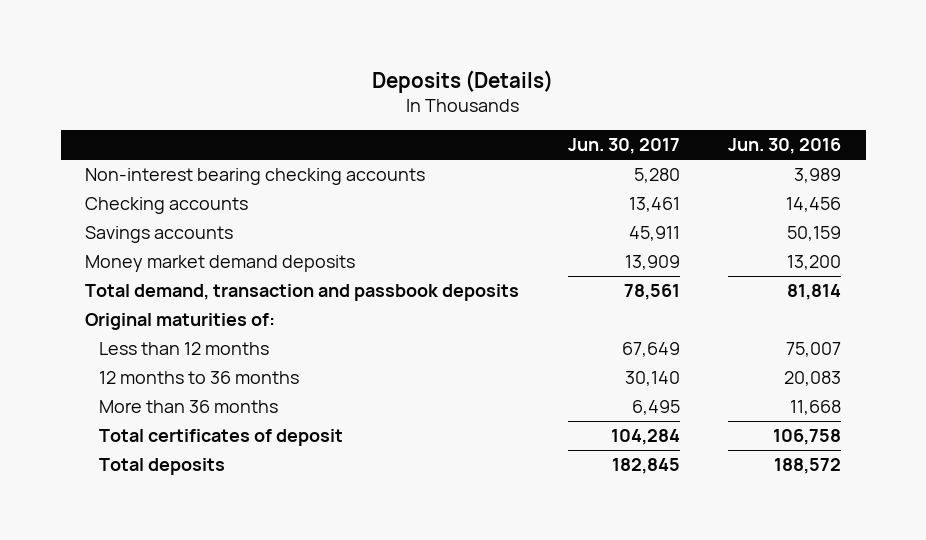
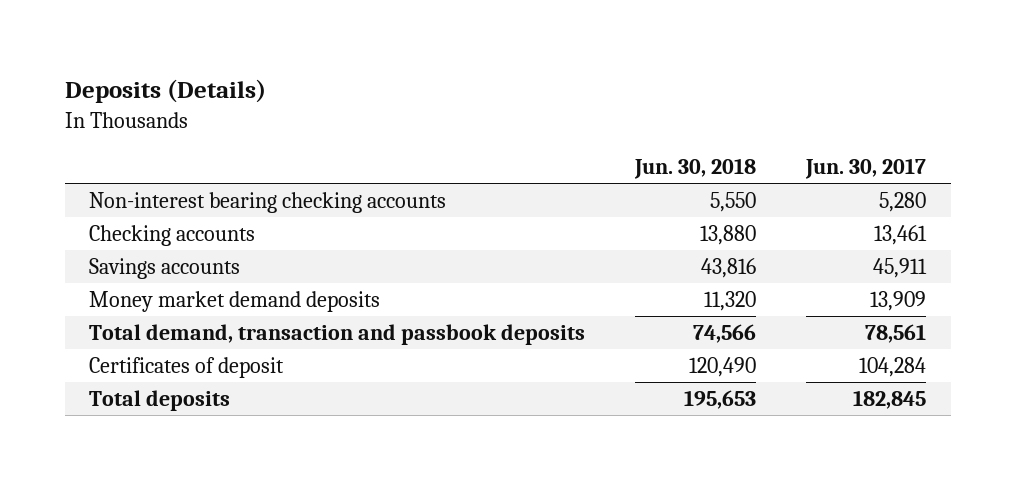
[728,138,842,155] Jun. 30, 2016 -> none
none -> [634,157,757,179] Jun. 30, 2018
[84,313,275,331] Original maturities of: -> none
[98,342,269,356] Less than 12 months -> none
[98,371,299,385] 12 months to 36 months -> none
[98,400,278,414] More than 36 months -> none
[98,429,343,447] Total certificates of deposit -> [89,357,285,379] Certificates of deposit

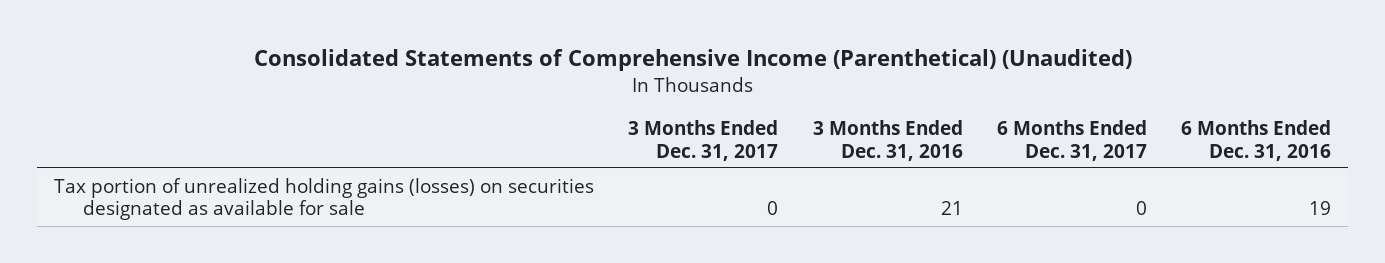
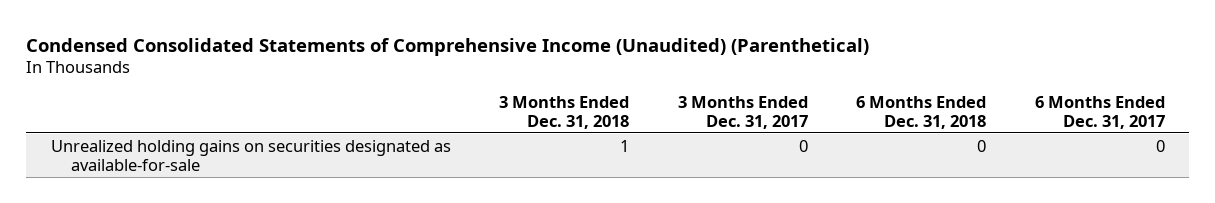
[253,49,1132,72] Consolidated Statements of Comprehensive Income (Parenthetical) (Unaudited) -> [26,37,870,56] Condensed Consolidated Statements of Comprehensive Income (Unaudited) (Parenthetical)
[812,119,963,161] 3 Months Ended Dec. 31, 2016 -> none
[1181,119,1332,161] 6 Months Ended Dec. 31, 2016 -> none
none -> [499,95,630,129] 3 Months Ended Dec. 31, 2018
none -> [856,95,987,129] 6 Months Ended Dec. 31, 2018
[54,177,595,221] Tax portion of unrealized holding gains (losses) on securities designated as available for sale -> [50,139,451,171] Unrealized holding gains on securities designated as available-for-sale

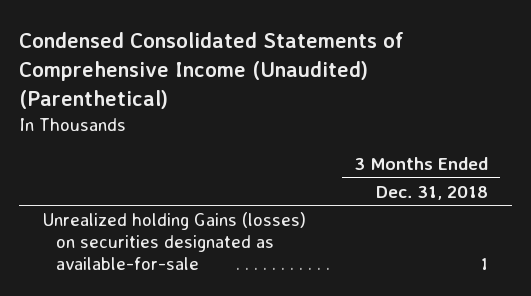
[677,95,808,129] 3 Months Ended Dec. 31, 2017 -> none
[856,95,987,129] 6 Months Ended Dec. 31, 2018 -> none
[1034,95,1165,129] 6 Months Ended Dec. 31, 2017 -> none
[50,139,451,171] Unrealized holding gains on securities designated as available-for-sale -> [42,212,306,270] Unrealized holding Gains (losses) on securities designated as available-for-sale

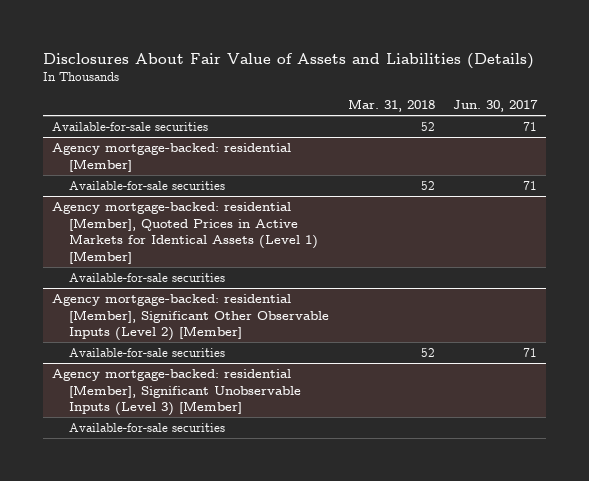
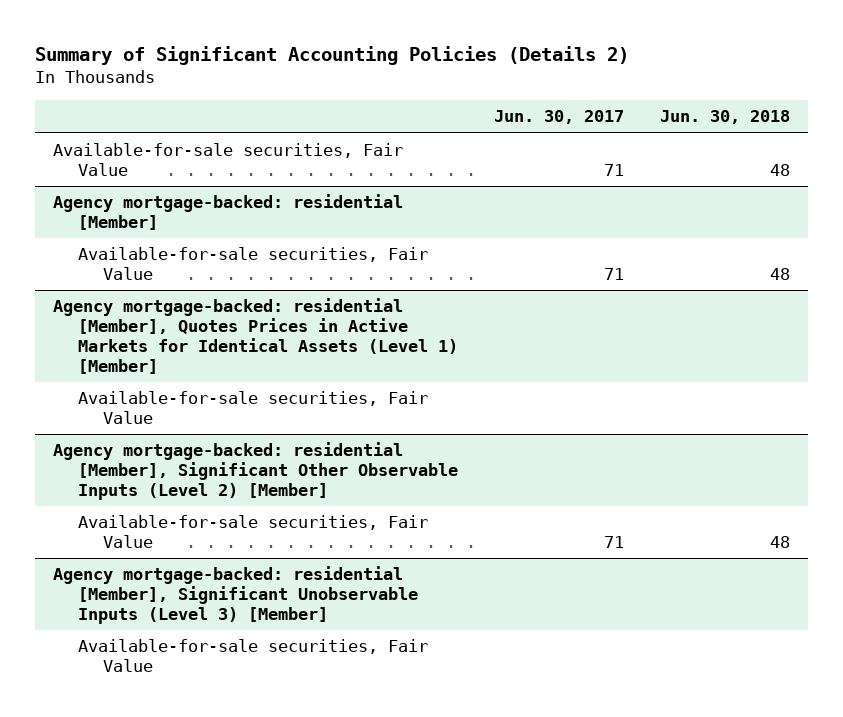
[43,52,535,69] Disclosures About Fair Value of Assets and Liabilities (Details) -> [35,45,630,65] Summary of Significant Accounting Policies (Details 2)
[347,99,435,113] Mar. 31, 2018 -> none
none -> [659,110,790,125] Jun. 30, 2018
[52,121,209,131] Available-for-sale securities -> [53,143,404,177] Available-for-sale securities, Fair Value
[69,180,226,190] Available-for-sale securities -> [77,247,428,281] Available-for-sale securities, Fair Value
[52,201,319,265] Agency mortgage-backed: residential [Member], Quoted Prices in Active Markets for Identical Assets (Level 1) [Member] -> [53,298,458,374] Agency mortgage-backed: residential [Member], Quotes Prices in Active Markets for Identical Assets (Level 1) [Member]
[69,272,226,282] Available-for-sale securities -> [77,391,428,425] Available-for-sale securities, Fair Value
[69,347,226,357] Available-for-sale securities -> [77,515,428,549] Available-for-sale securities, Fair Value
[69,422,226,432] Available-for-sale securities -> [77,639,428,673] Available-for-sale securities, Fair Value

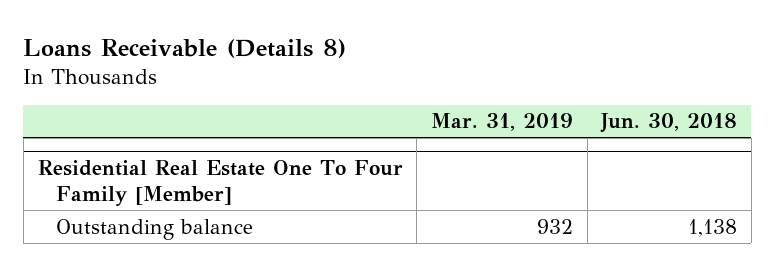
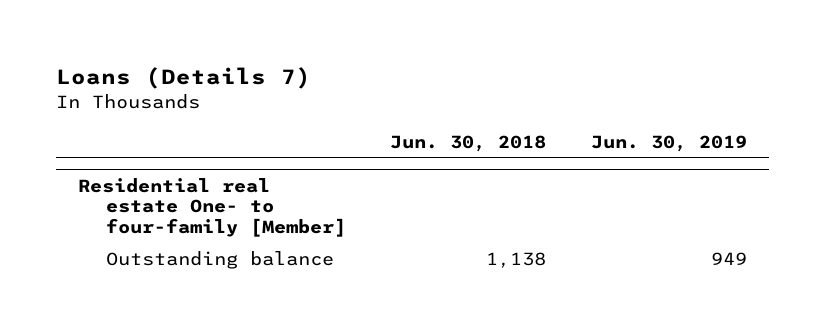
[23,38,347,58] Loans Receivable (Details 8) -> [56,66,312,89] Loans (Details 7)
[430,113,573,132] Mar. 31, 2019 -> none
none -> [590,134,747,152] Jun. 30, 2019
[37,159,403,207] Residential Real Estate One To Four Family [Member] -> [78,177,347,237] Residential real estate One- to four-family [Member]

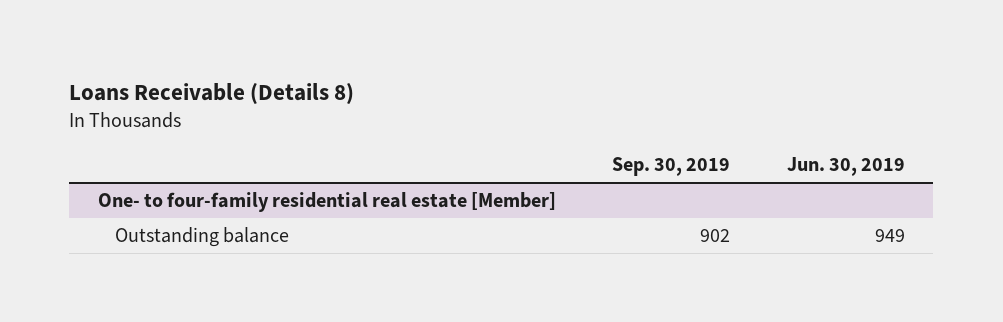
[56,66,312,89] Loans (Details 7) -> [69,83,355,106] Loans Receivable (Details 8)
[390,134,547,152] Jun. 30, 2018 -> none
none -> [612,157,731,177] Sep. 30, 2019
[78,177,347,237] Residential real estate One- to four-family [Member] -> [97,192,556,213] One- to four-family residential real estate [Member]

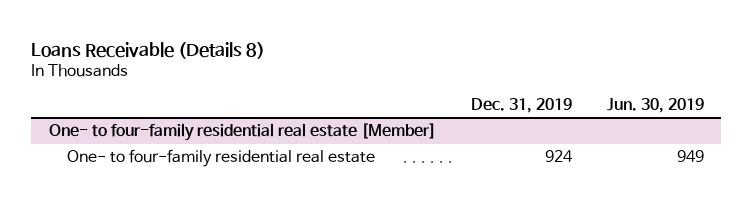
[612,157,731,177] Sep. 30, 2019 -> none
none -> [470,98,572,114] Dec. 31, 2019
[114,227,289,248] Outstanding balance -> [67,149,376,168] One- to four-family residential real estate

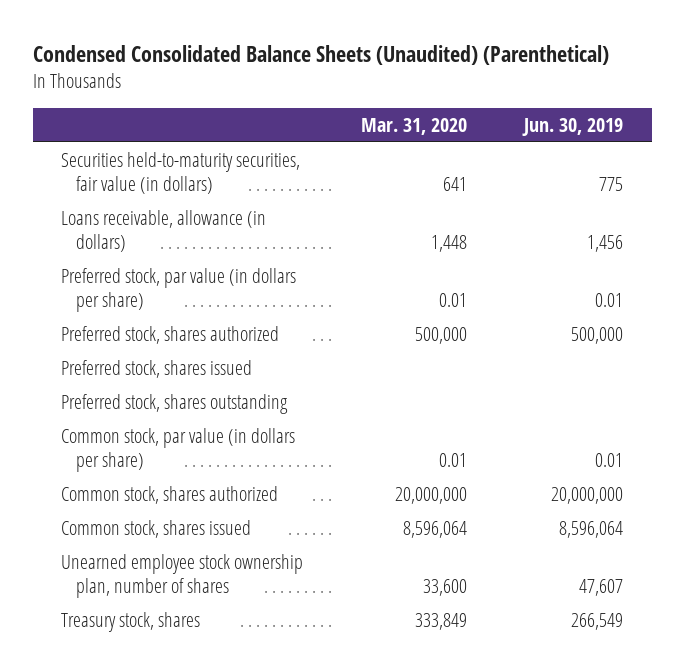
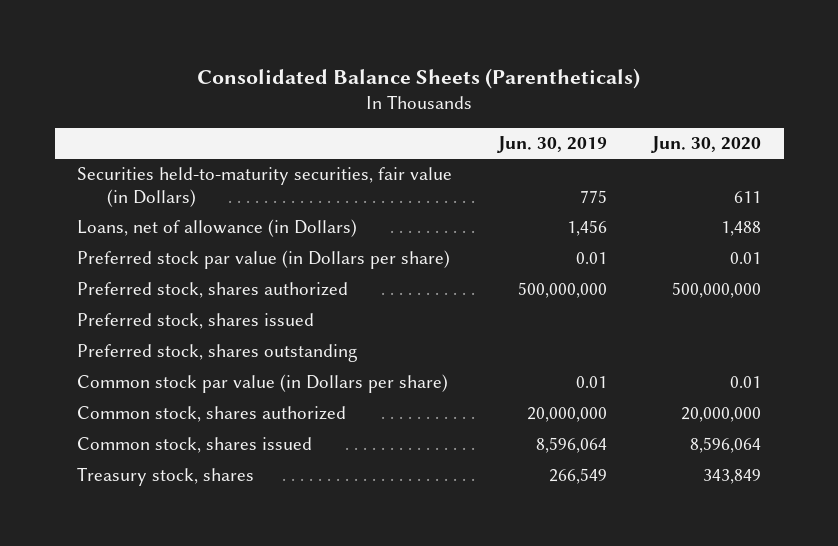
[32,45,609,66] Condensed Consolidated Balance Sheets (Unaudited) (Parenthetical) -> [197,67,641,89] Consolidated Balance Sheets (Parentheticals)
[360,117,467,135] Mar. 31, 2020 -> none
none -> [650,136,761,154] Jun. 30, 2020
[61,151,301,194] Securities held-to-maturity securities, fair value (in dollars) -> [77,167,453,208] Securities held-to-maturity securities, fair value (in Dollars)
[61,209,267,252] Loans receivable, allowance (in dollars) -> [77,219,358,238] Loans, net of allowance (in Dollars)
[61,267,297,312] Preferred stock, par value (in dollars per share) -> [77,250,451,270] Preferred stock par value (in Dollars per share)
[570,326,623,344] 500,000 -> [517,282,607,299] 500,000,000
[61,427,296,472] Common stock, par value (in dollars per share) -> [77,374,449,394] Common stock par value (in Dollars per share)
[61,553,304,598] Unearned employee stock ownership plan, number of shares -> none

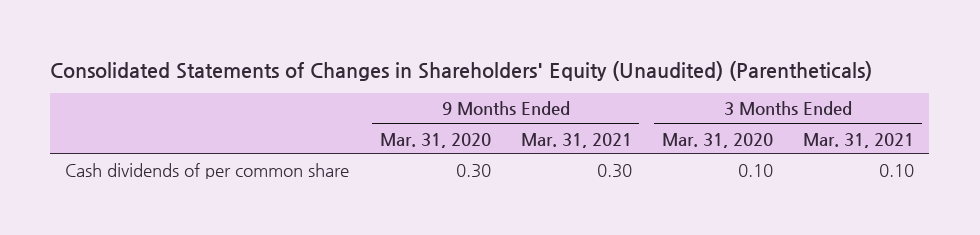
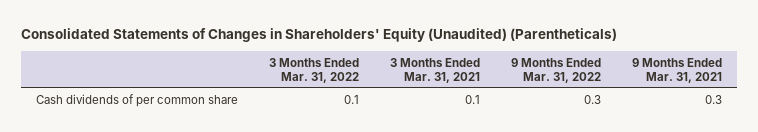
[379,132,491,148] Mar. 31, 2020 -> none
[662,132,774,148] Mar. 31, 2020 -> none
none -> [269,57,360,84] 3 Months Ended Mar. 31, 2022
none -> [510,57,601,84] 9 Months Ended Mar. 31, 2022
[596,163,632,178] 0.30 -> [704,95,722,105] 0.3
[879,163,915,177] 0.10 -> [465,95,481,105] 0.1

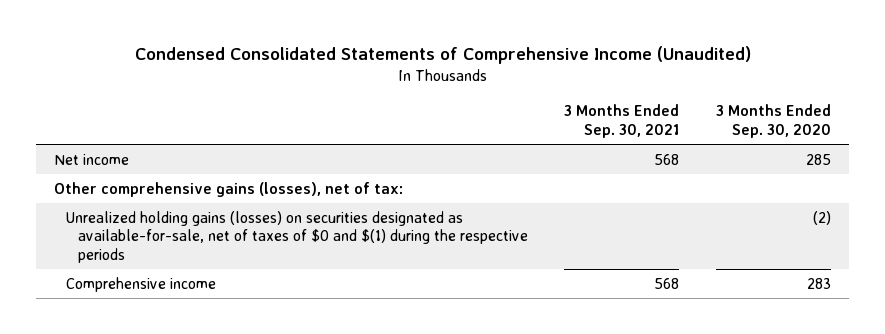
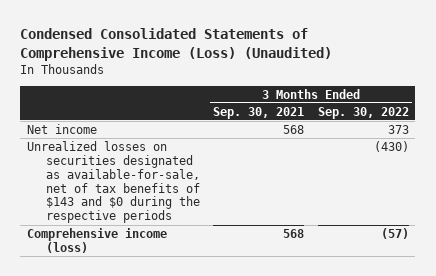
[134,45,751,64] Condensed Consolidated Statements of Comprehensive Income (Unaudited) -> [20,27,333,61] Condensed Consolidated Statements of Comprehensive Income (Loss) (Unaudited)
[716,104,832,138] 3 Months Ended Sep. 30, 2020 -> none
none -> [317,106,409,119] Sep. 30, 2022
[54,181,404,197] Other comprehensive gains (losses), net of tax: -> none
[65,210,528,263] Unrealized holding gains (losses) on securities designated as available-for-sale, net of taxes of $0 and $(1) during the respective periods -> [27,140,200,224] Unrealized losses on securities designated as available-for-sale, net of tax benefits of $143 and $0 during the respective periods
[65,276,216,292] Comprehensive income -> [27,227,168,253] Comprehensive income (loss)

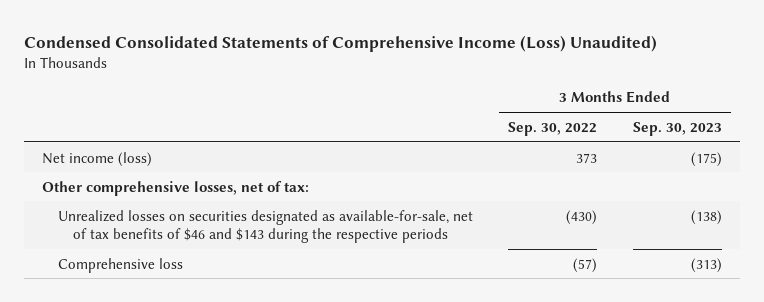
[20,27,333,61] Condensed Consolidated Statements of Comprehensive Income (Loss) (Unaudited) -> [24,34,658,52] Condensed Consolidated Statements of Comprehensive Income (Loss) Unaudited)
[213,106,305,119] Sep. 30, 2021 -> none
none -> [633,121,723,136] Sep. 30, 2023
[27,123,98,134] Net income -> [42,151,153,167] Net income (loss)
none -> [42,180,310,196] Other comprehensive losses, net of tax:
[27,140,200,224] Unrealized losses on securities designated as available-for-sale, net of tax benefits of $143 and $0 during the respective periods -> [57,209,473,244] Unrealized losses on securities designated as available-for-sale, net of tax benefits of $46 and $143 during the respective periods
[27,227,168,253] Comprehensive income (loss) -> [57,257,183,273] Comprehensive loss

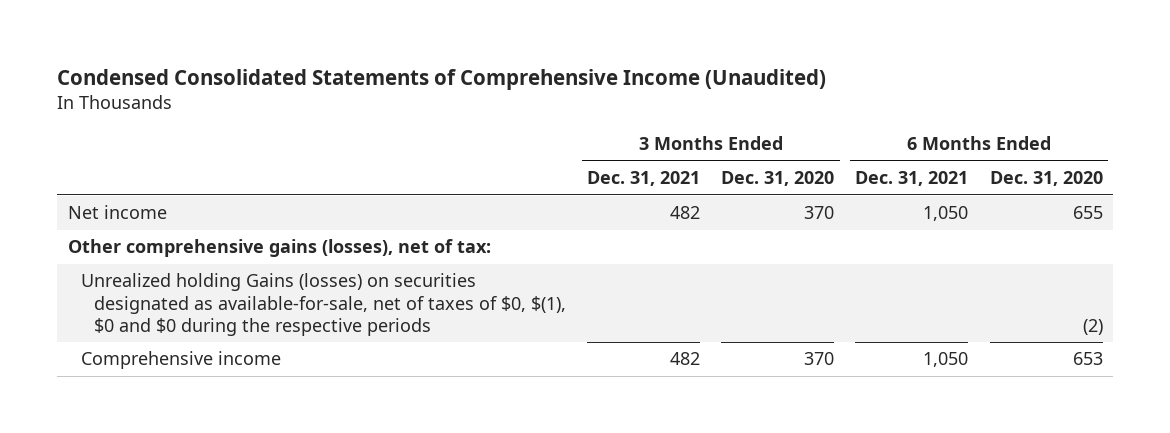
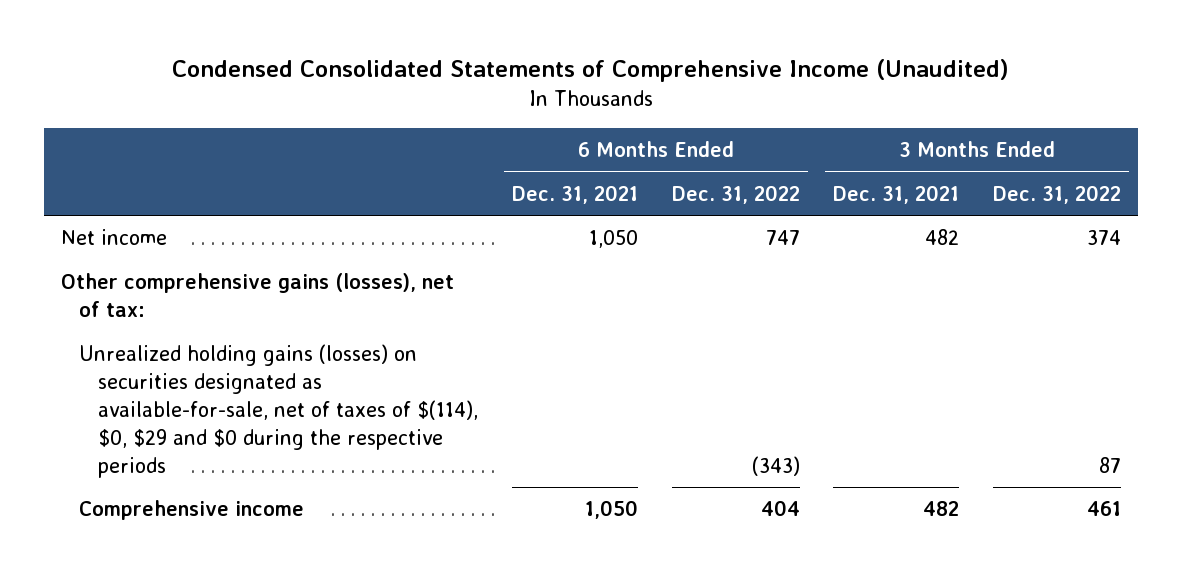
[721,171,835,187] Dec. 31, 2020 -> none
[989,171,1103,187] Dec. 31, 2020 -> none
none -> [671,184,800,204] Dec. 31, 2022
none -> [992,184,1121,204] Dec. 31, 2022
[80,273,566,336] Unrealized holding Gains (losses) on securities designated as available-for-sale, net of taxes of $0, $(1), $0 and $0 during the respective periods -> [79,344,479,478] Unrealized holding gains (losses) on securities designated as available-for-sale, net of taxes of $(114), $0, $29 and $0 during the respective periods

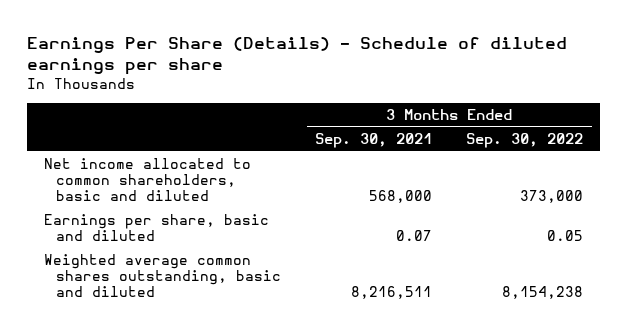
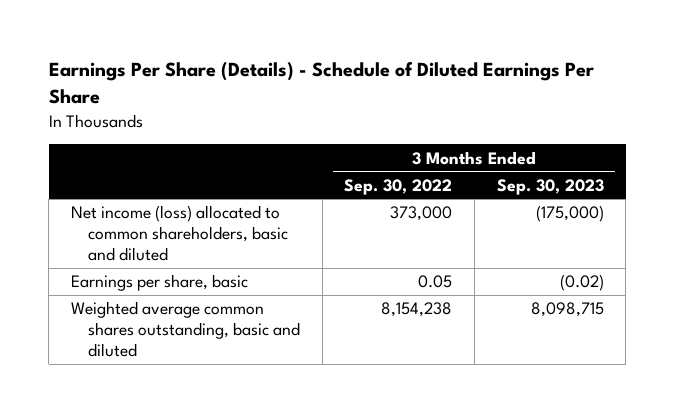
[27,36,568,76] Earnings Per Share (Details) - Schedule of diluted earnings per share -> [48,61,594,105] Earnings Per Share (Details) - Schedule of Diluted Earnings Per Share
[315,132,433,148] Sep. 30, 2021 -> none
none -> [496,178,604,195] Sep. 30, 2023
[43,158,251,202] Net income allocated to common shareholders, basic and diluted -> [70,205,288,262] Net income (loss) allocated to common shareholders, basic and diluted
[43,214,269,242] Earnings per share, basic and diluted -> [70,274,248,292] Earnings per share, basic

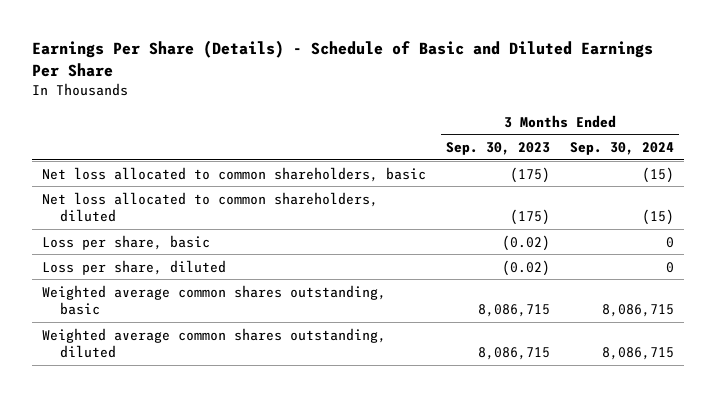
[48,61,594,105] Earnings Per Share (Details) - Schedule of Diluted Earnings Per Share -> [32,39,654,77] Earnings Per Share (Details) - Schedule of Basic and Diluted Earnings Per Share
[344,178,453,195] Sep. 30, 2022 -> none
none -> [570,141,675,155] Sep. 30, 2024
[70,205,288,262] Net income (loss) allocated to common shareholders, basic and diluted -> [42,166,427,182] Net loss allocated to common shareholders, basic
[535,205,604,223] (175,000) -> [510,166,551,183] (175)
none -> [42,191,379,223] Net loss allocated to common shareholders, diluted
[70,274,248,292] Earnings per share, basic -> [42,234,211,250] Loss per share, basic
none -> [42,259,227,275] Loss per share, diluted
[70,301,300,358] Weighted average common shares outstanding, basic and diluted -> [42,284,387,316] Weighted average common shares outstanding, basic
[530,302,604,318] 8,098,715 -> [478,304,551,318] 8,086,715
none -> [42,327,387,359] Weighted average common shares outstanding, diluted

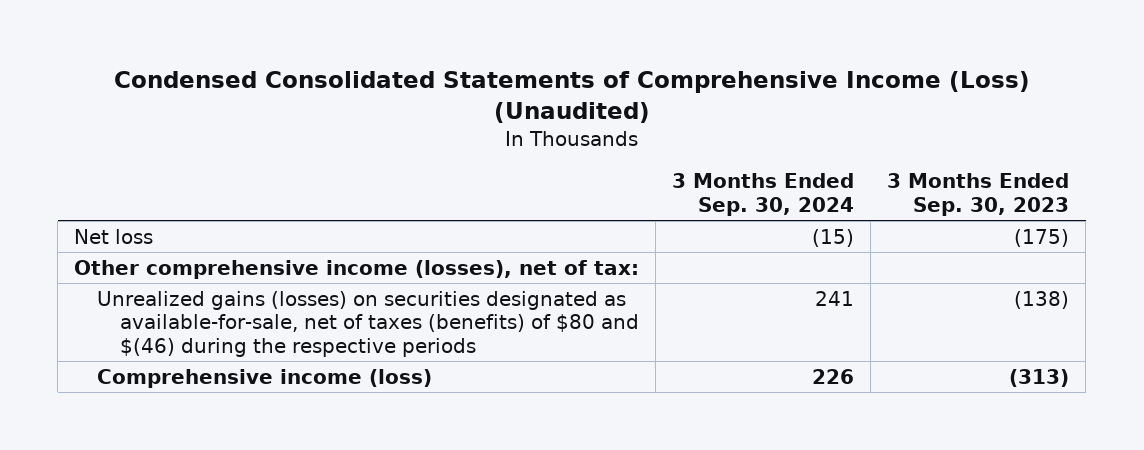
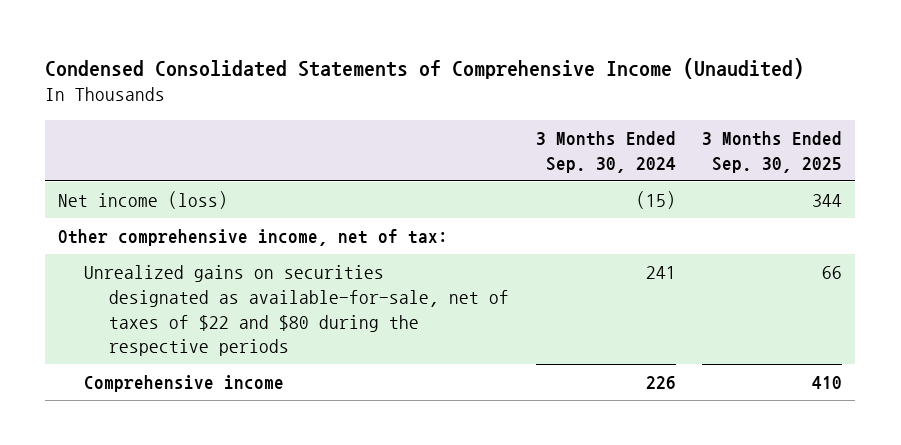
[113,71,1030,124] Condensed Consolidated Statements of Comprehensive Income (Loss) (Unaudited) -> [45,57,805,79] Condensed Consolidated Statements of Comprehensive Income (Unaudited)
[887,173,1070,216] 3 Months Ended Sep. 30, 2023 -> none
none -> [702,130,843,173] 3 Months Ended Sep. 30, 2025
[74,228,154,244] Net loss -> [58,191,229,210] Net income (loss)
[74,259,640,279] Other comprehensive income (losses), net of tax: -> [58,229,449,247] Other comprehensive income, net of tax:
[96,290,639,357] Unrealized gains (losses) on securities designated as available-for-sale, net of taxes (benefits) of $80 and $(46) during the respective periods -> [83,265,509,357] Unrealized gains on securities designated as available-for-sale, net of taxes of $22 and $80 during the respective periods
[96,368,432,388] Comprehensive income (loss) -> [83,375,284,393] Comprehensive income

